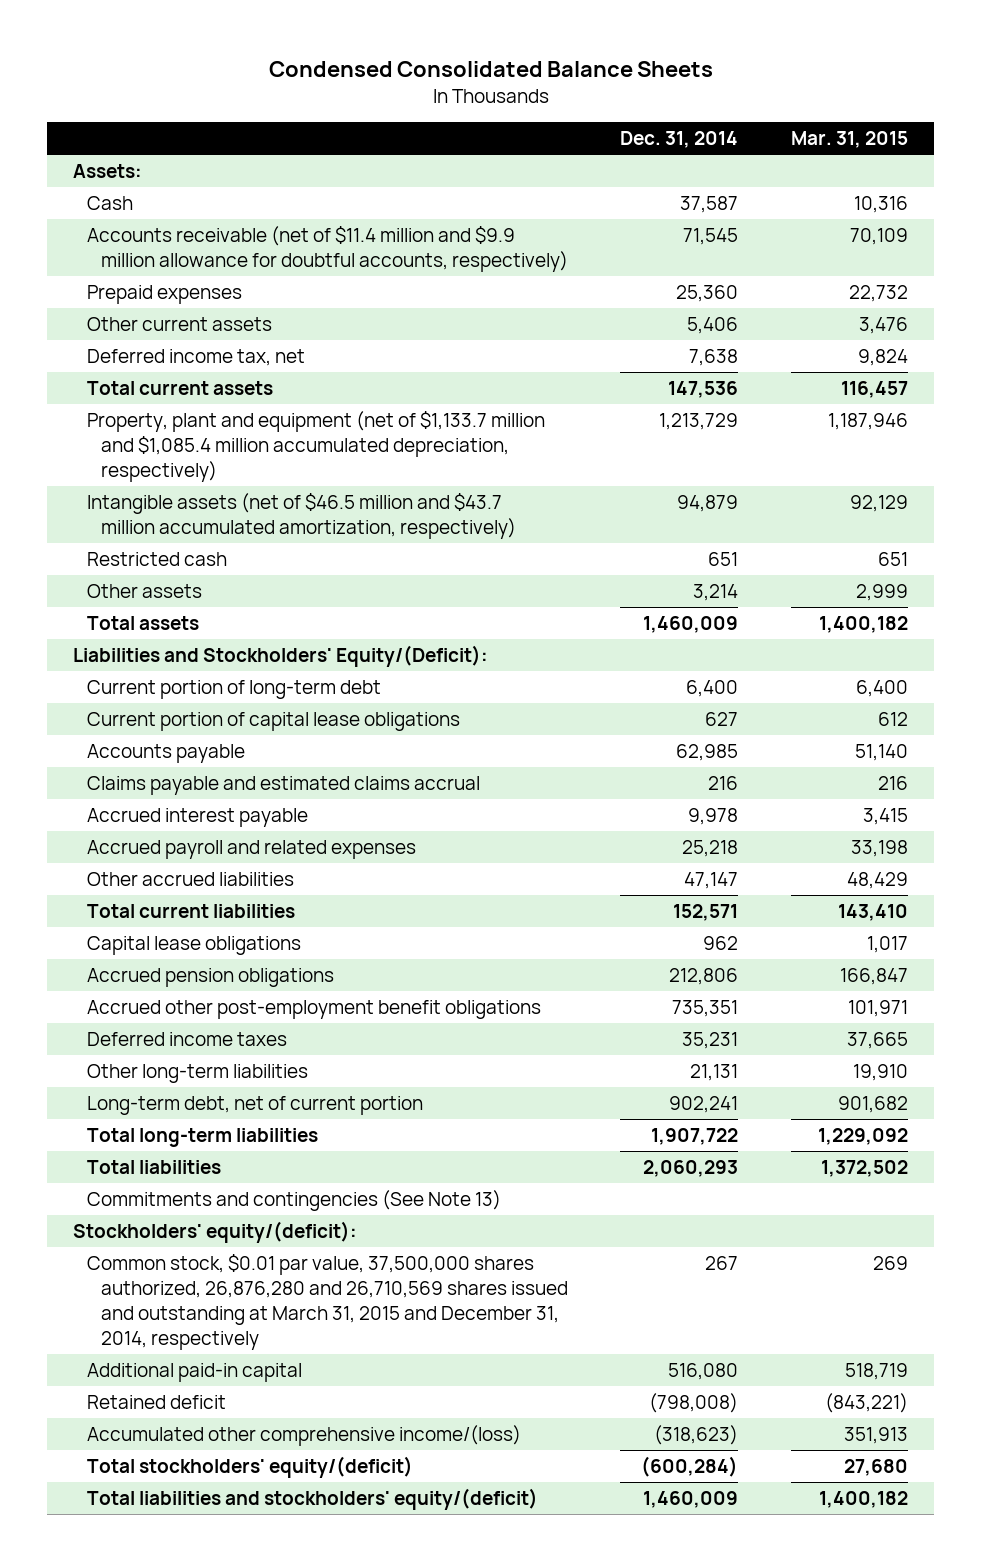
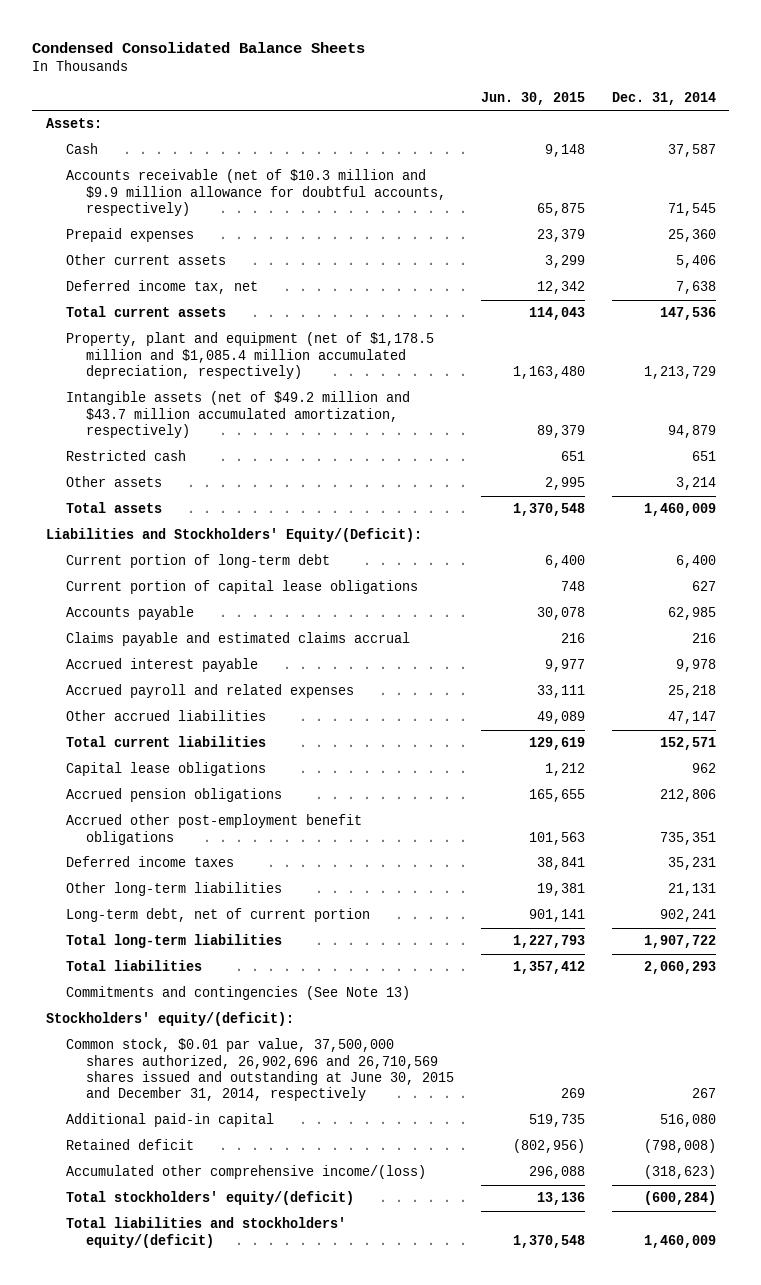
[791,131,909,149] Mar. 31, 2015 -> none
none -> [480,91,585,105] Jun. 30, 2015
[87,226,568,273] Accounts receivable (net of $11.4 million and $9.9 million allowance for doubtful accounts, respectively) -> [65,169,446,217] Accounts receivable (net of $10.3 million and $9.9 million allowance for doubtful accounts, respectively)
[87,411,546,482] Property, plant and equipment (net of $1,133.7 million and $1,085.4 million accumulated depreciation, respectively) -> [65,332,434,380] Property, plant and equipment (net of $1,178.5 million and $1,085.4 million accumulated depreciation, respectively)
[87,493,516,540] Intangible assets (net of $46.5 million and $43.7 million accumulated amortization, respectively) -> [65,391,410,439] Intangible assets (net of $49.2 million and $43.7 million accumulated amortization, respectively)
[87,1254,568,1350] Common stock, $0.01 par value, 37,500,000 shares authorized, 26,876,280 and 26,710,569 shares issued and outstanding at March 31, 2015 and December 31, 2014, respectively -> [65,1038,454,1102] Common stock, $0.01 par value, 37,500,000 shares authorized, 26,902,696 and 26,710,569 shares issued and outstanding at June 30, 2015 and December 31, 2014, respectively

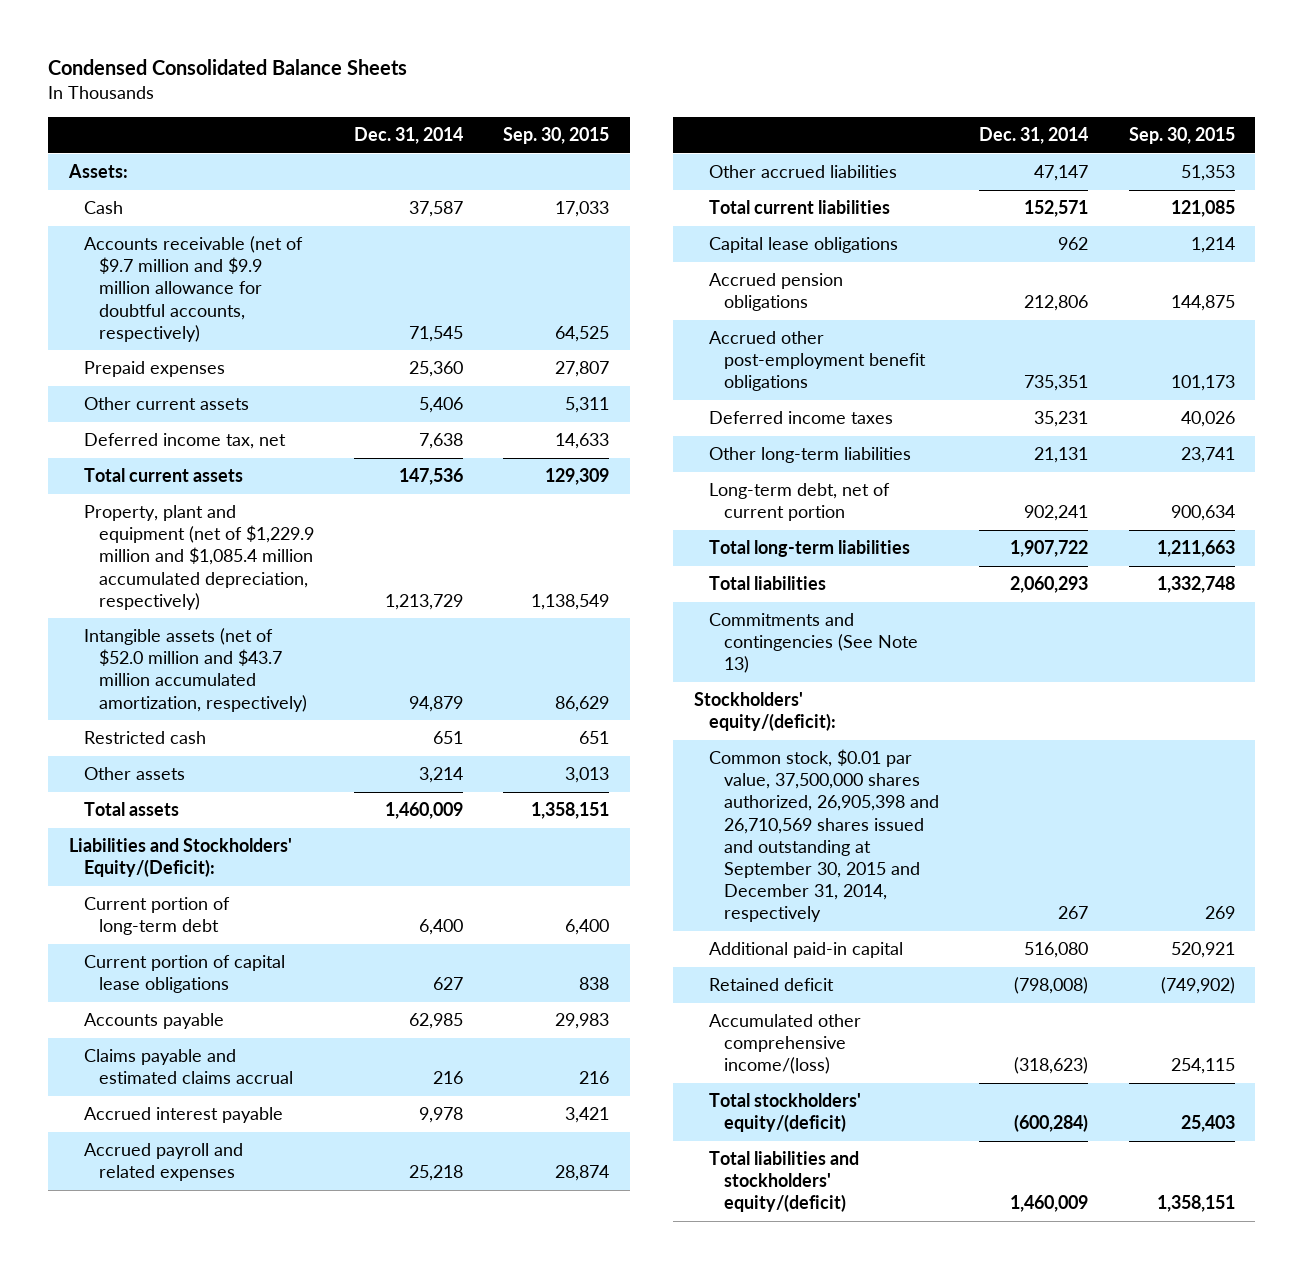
[480,91,585,105] Jun. 30, 2015 -> none
none -> [503,126,610,144] Sep. 30, 2015
[65,169,446,217] Accounts receivable (net of $10.3 million and $9.9 million allowance for doubtful accounts, respectively) -> [83,236,303,342] Accounts receivable (net of $9.7 million and $9.9 million allowance for doubtful accounts, respectively)
[65,332,434,380] Property, plant and equipment (net of $1,178.5 million and $1,085.4 million accumulated depreciation, respectively) -> [83,505,314,610] Property, plant and equipment (net of $1,229.9 million and $1,085.4 million accumulated depreciation, respectively)
[65,391,410,439] Intangible assets (net of $49.2 million and $43.7 million accumulated amortization, respectively) -> [83,628,307,712] Intangible assets (net of $52.0 million and $43.7 million accumulated amortization, respectively)
[65,1038,454,1102] Common stock, $0.01 par value, 37,500,000 shares authorized, 26,902,696 and 26,710,569 shares issued and outstanding at June 30, 2015 and December 31, 2014, respectively -> [708,749,939,922] Common stock, $0.01 par value, 37,500,000 shares authorized, 26,905,398 and 26,710,569 shares issued and outstanding at September 30, 2015 and December 31, 2014, respectively

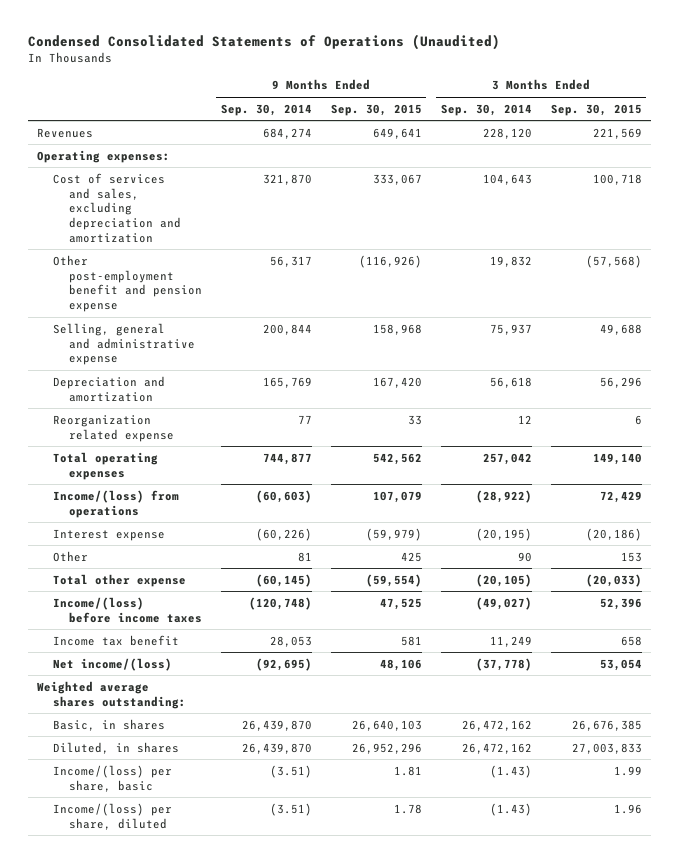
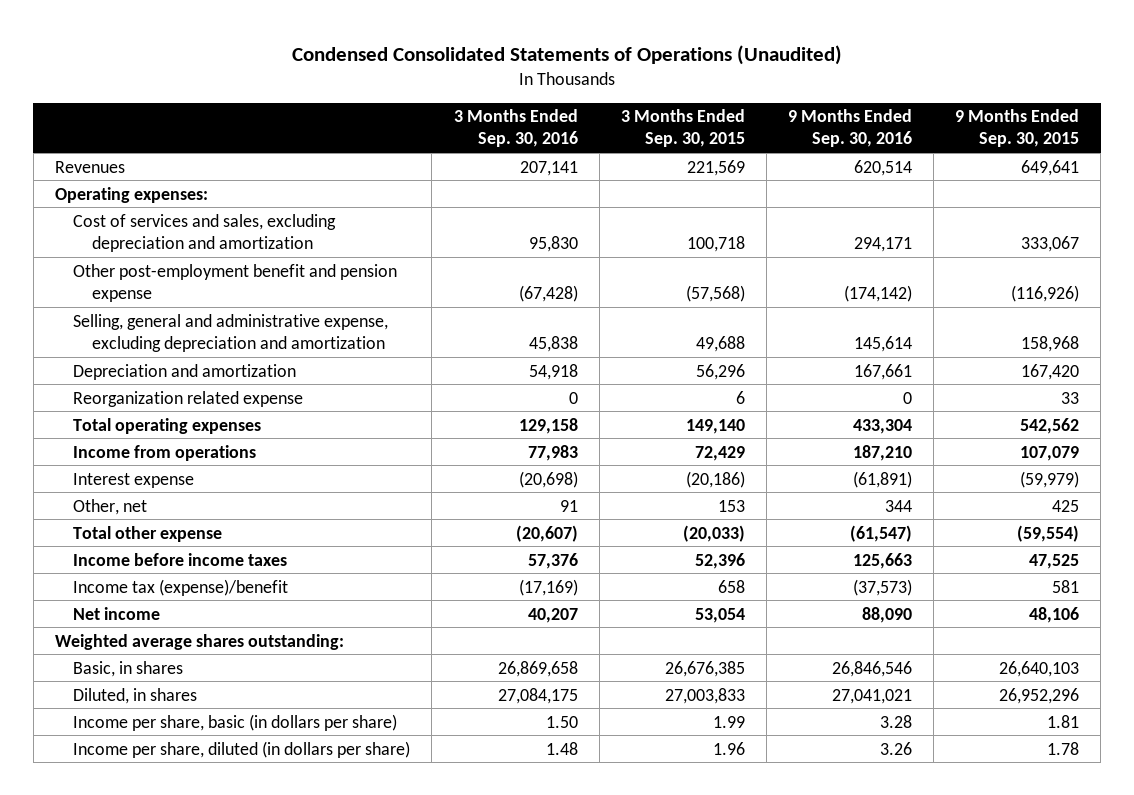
[220,103,312,116] Sep. 30, 2014 -> none
[440,103,532,116] Sep. 30, 2014 -> none
none -> [453,109,578,148] 3 Months Ended Sep. 30, 2016
none -> [788,109,913,148] 9 Months Ended Sep. 30, 2016
[53,322,195,366] Selling, general and administrative expense -> [73,313,389,352] Selling, general and administrative expense, excluding depreciation and amortization
[53,489,180,518] Income/(loss) from operations -> [73,444,257,461] Income from operations
[53,550,89,562] Other -> [73,498,148,515] Other, net
[53,596,202,623] Income/(loss) before income taxes -> [73,552,288,566] Income before income taxes
[53,634,180,646] Income tax benefit -> [73,578,289,596] Income tax (expense)/benefit
[53,657,173,671] Net income/(loss) -> [73,606,161,620] Net income
[53,764,173,792] Income/(loss) per share, basic -> [73,713,398,731] Income per share, basic (in dollars per share)
[53,802,173,830] Income/(loss) per share, diluted -> [73,740,411,758] Income per share, diluted (in dollars per share)

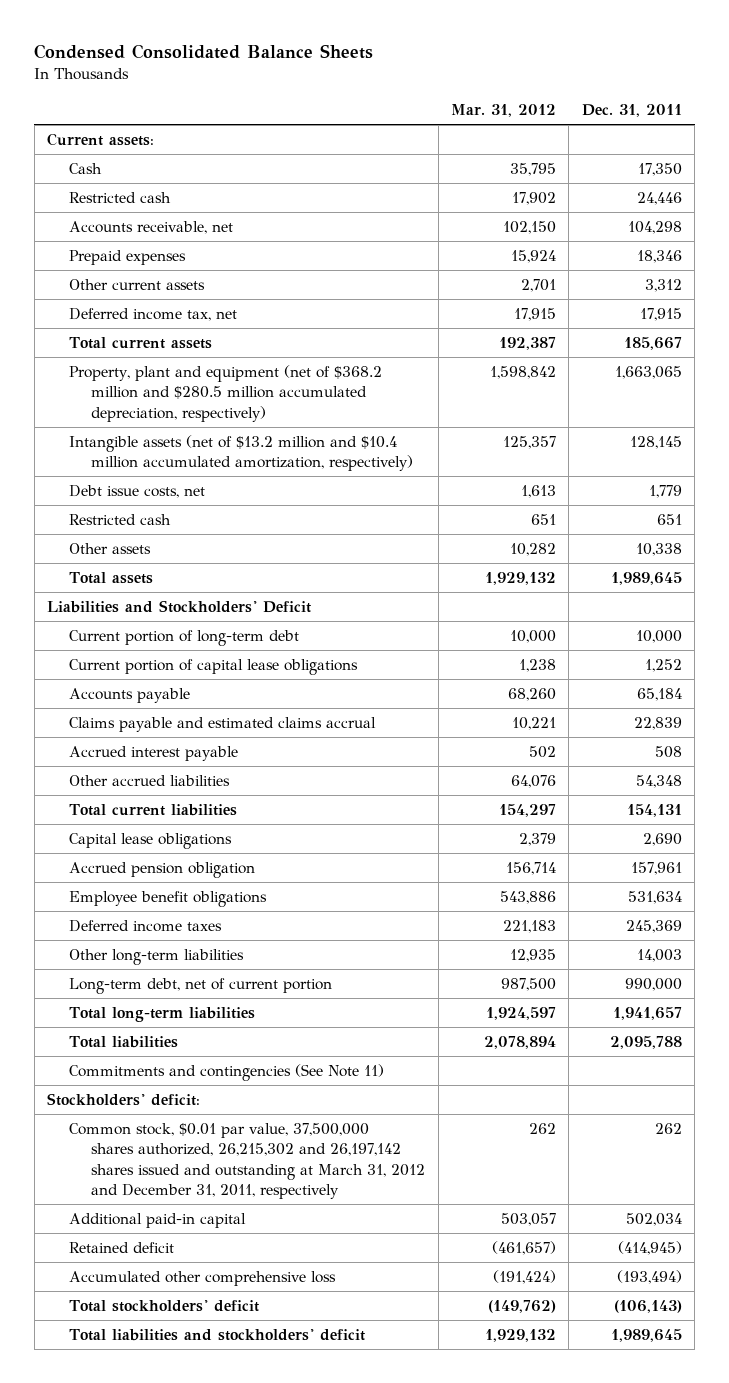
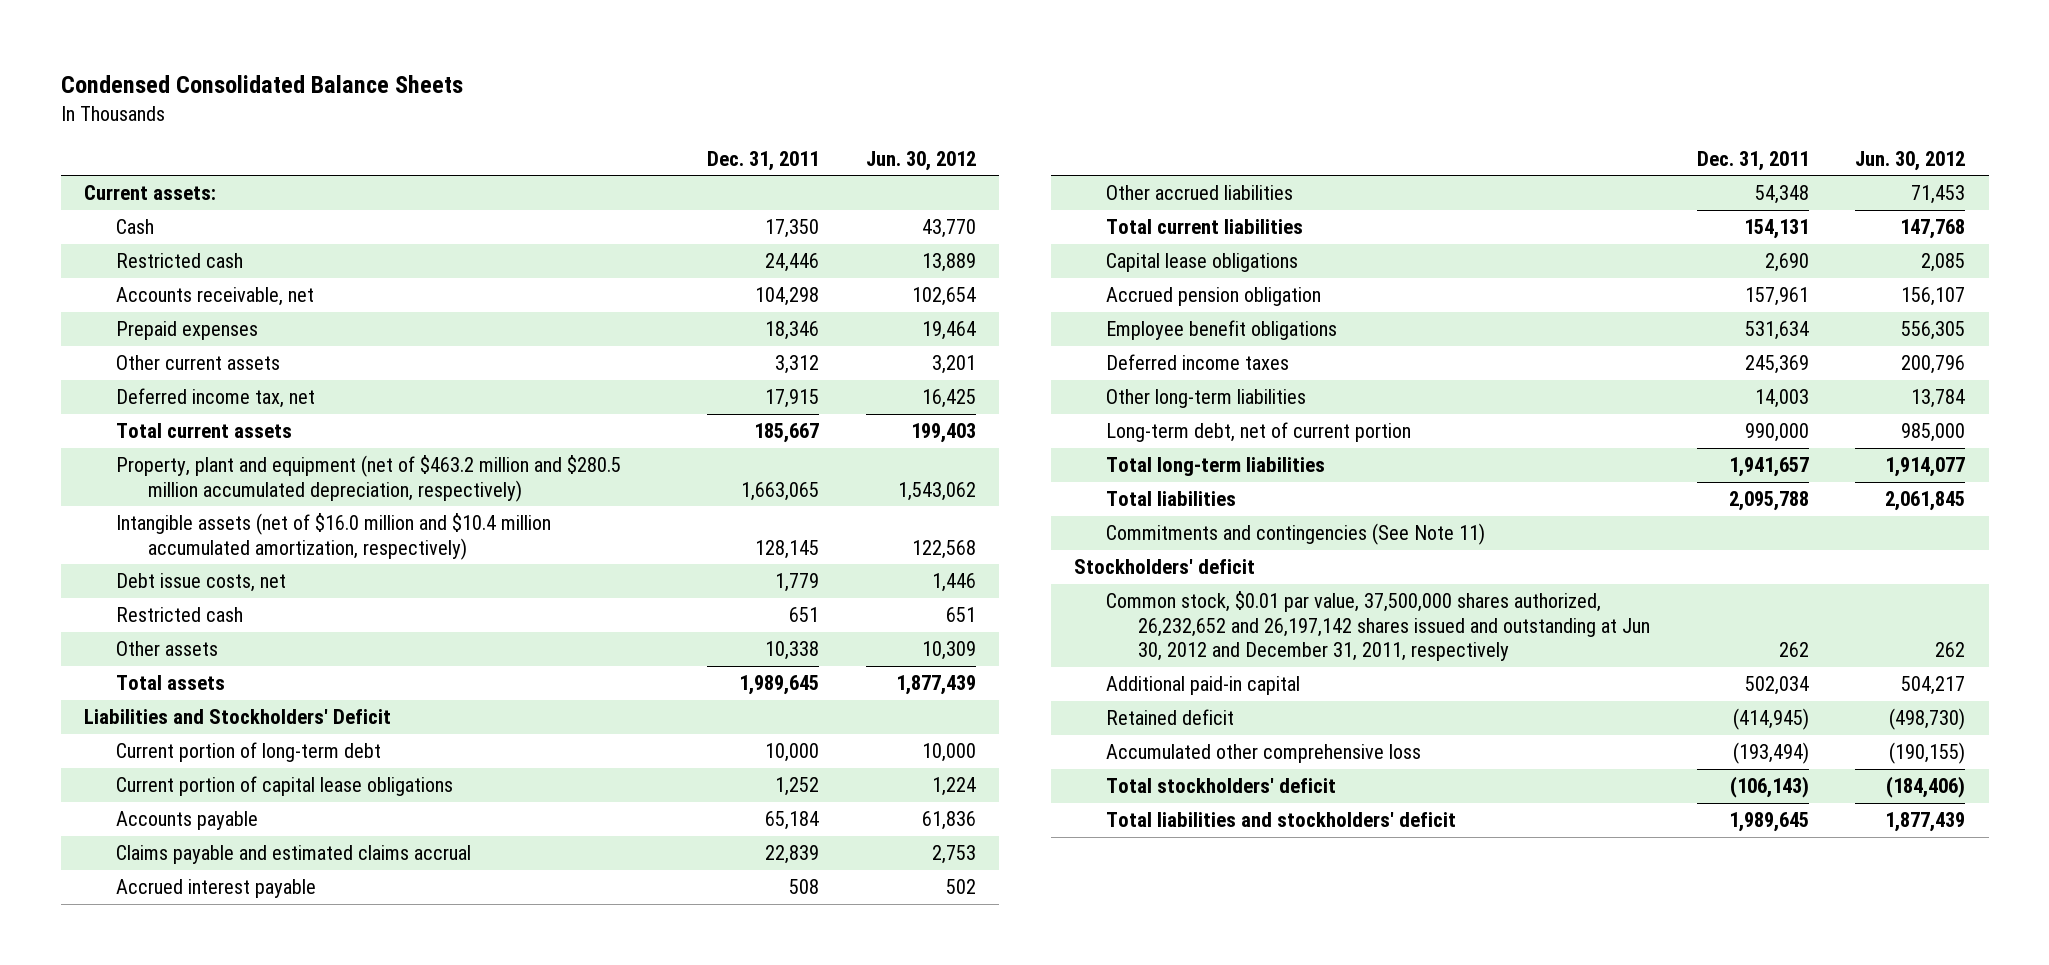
[451,103,557,117] Mar. 31, 2012 -> none
none -> [865,150,976,171] Jun. 30, 2012
[69,364,383,422] Property, plant and equipment (net of $368.2 million and $280.5 million accumulated depreciation, respectively) -> [116,455,622,502] Property, plant and equipment (net of $463.2 million and $280.5 million accumulated depreciation, respectively)
[69,434,414,472] Intangible assets (net of $13.2 million and $10.4 million accumulated amortization, respectively) -> [116,513,552,560] Intangible assets (net of $16.0 million and $10.4 million accumulated amortization, respectively)
[46,1092,200,1106] Stockholders' deficit: -> [1073,559,1255,575] Stockholders' deficit
[69,1122,426,1199] Common stock, $0.01 par value, 37,500,000 shares authorized, 26,215,302 and 26,197,142 shares issued and outstanding at March 31, 2012 and December 31, 2011, respectively -> [1106,591,1651,662] Common stock, $0.01 par value, 37,500,000 shares authorized, 26,232,652 and 26,197,142 shares issued and outstanding at Jun 30, 2012 and December 31, 2011, respectively

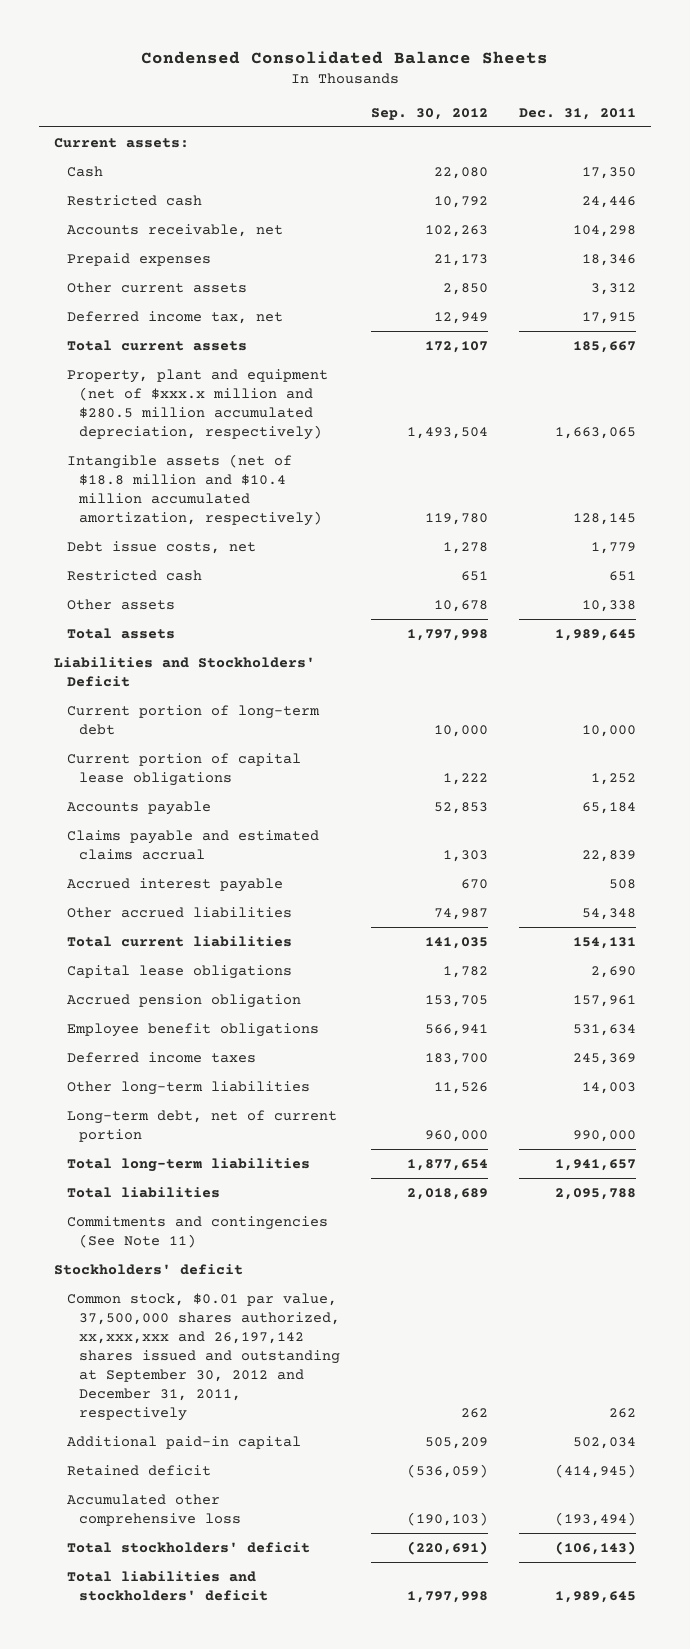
[865,150,976,171] Jun. 30, 2012 -> none
none -> [370,107,488,120] Sep. 30, 2012
[116,455,622,502] Property, plant and equipment (net of $463.2 million and $280.5 million accumulated depreciation, respectively) -> [66,368,328,440] Property, plant and equipment (net of $xxx.x million and $280.5 million accumulated depreciation, respectively)
[116,513,552,560] Intangible assets (net of $16.0 million and $10.4 million accumulated amortization, respectively) -> [66,453,323,526] Intangible assets (net of $18.8 million and $10.4 million accumulated amortization, respectively)
[1106,591,1651,662] Common stock, $0.01 par value, 37,500,000 shares authorized, 26,232,652 and 26,197,142 shares issued and outstanding at Jun 30, 2012 and December 31, 2011, respectively -> [66,1292,341,1421] Common stock, $0.01 par value, 37,500,000 shares authorized, xx,xxx,xxx and 26,197,142 shares issued and outstanding at September 30, 2012 and December 31, 2011, respectively

